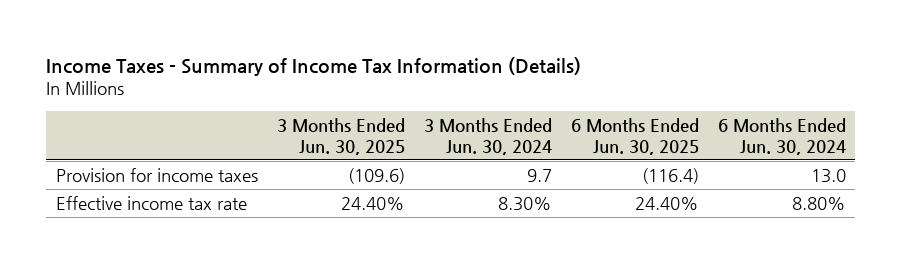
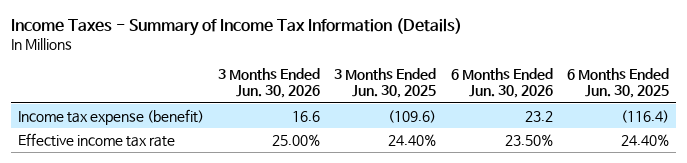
[423,117,552,155] 3 Months Ended Jun. 30, 2024 -> none
[717,117,846,155] 6 Months Ended Jun. 30, 2024 -> none
none -> [218,68,321,99] 3 Months Ended Jun. 30, 2026
none -> [450,68,553,99] 6 Months Ended Jun. 30, 2026
[55,167,258,182] Provision for income taxes -> [17,108,204,125] Income tax expense (benefit)

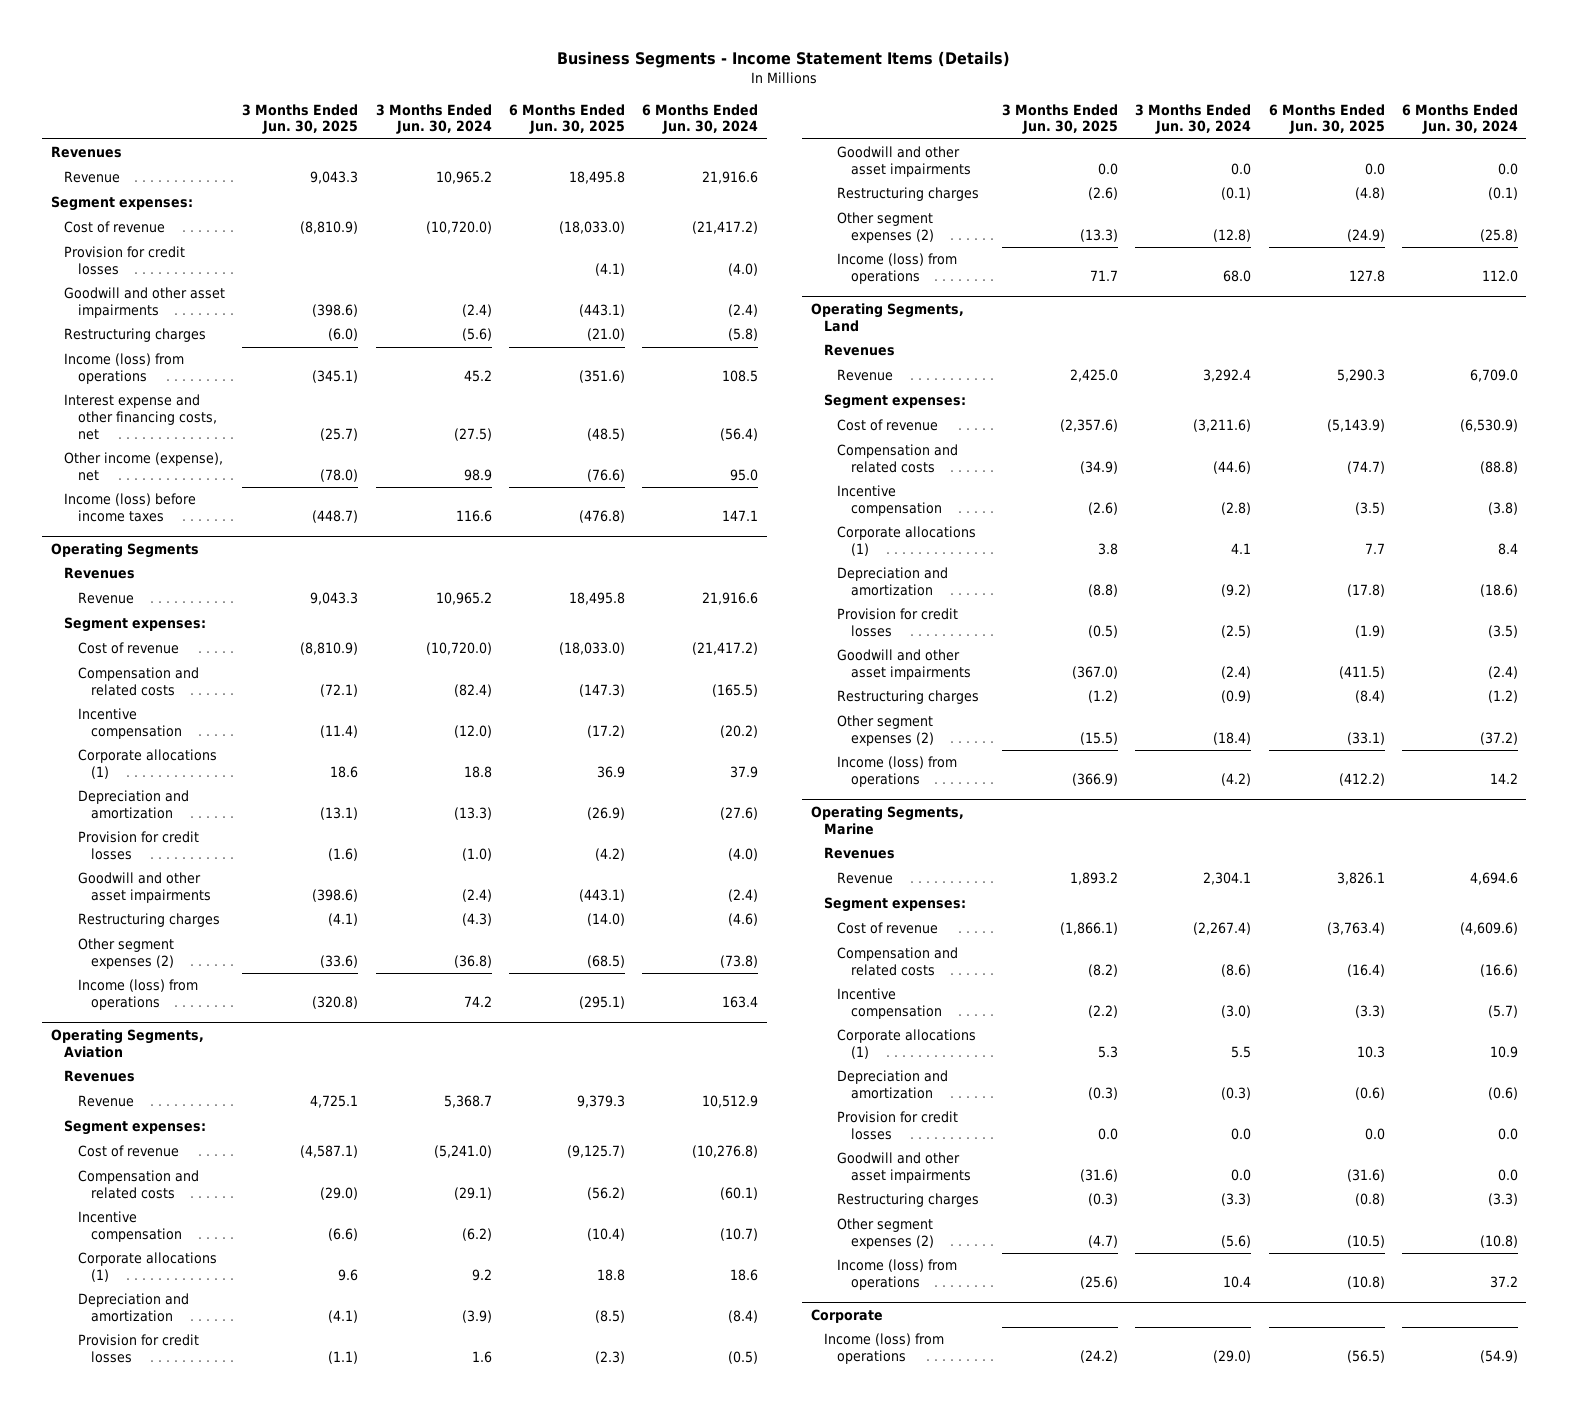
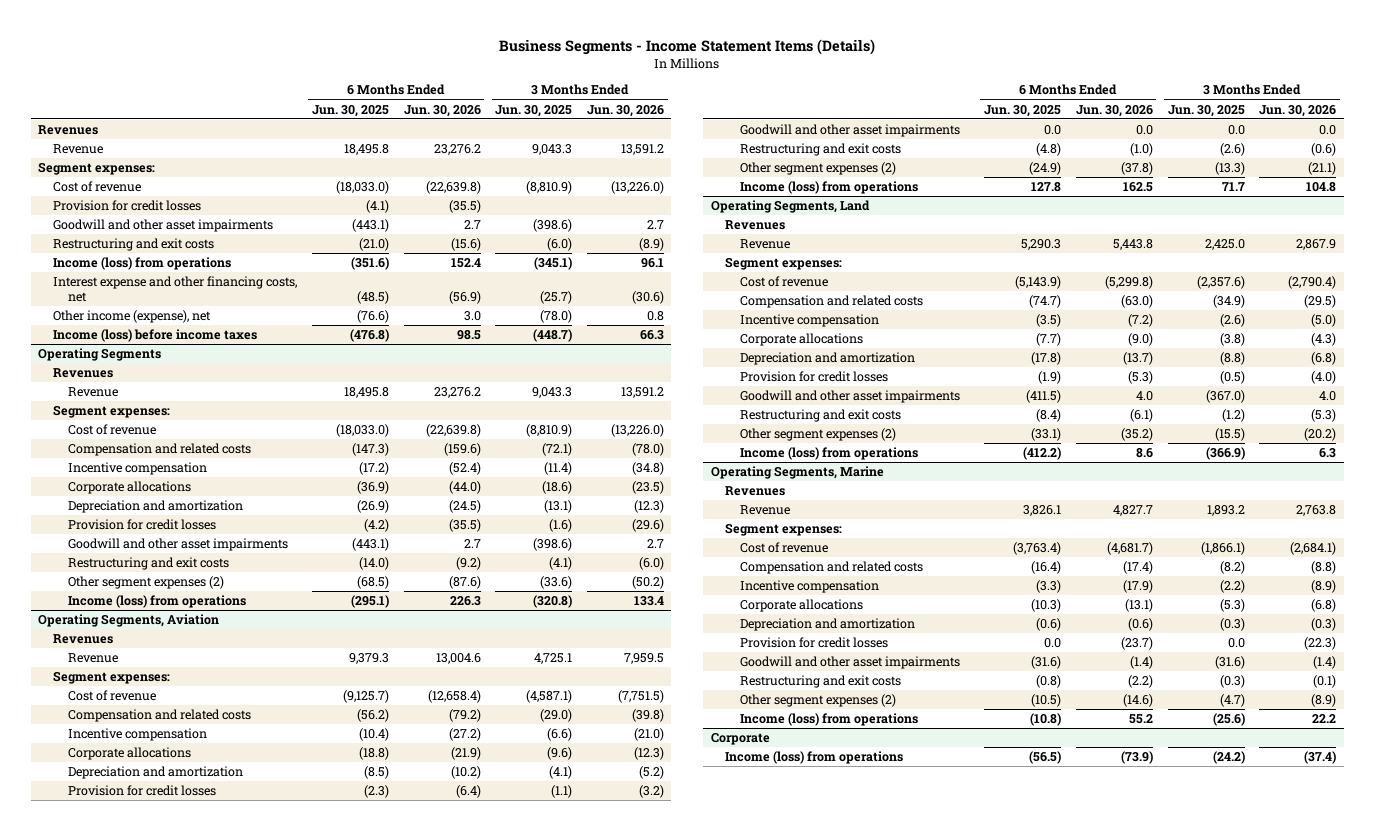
[375,103,492,135] 3 Months Ended Jun. 30, 2024 -> none
[642,103,759,135] 6 Months Ended Jun. 30, 2024 -> none
none -> [403,104,481,117] Jun. 30, 2026
none -> [587,104,665,117] Jun. 30, 2026
[64,328,207,343] Restructuring charges -> [53,238,215,252] Restructuring and exit costs
[77,749,217,780] Corporate allocations (1) -> [67,481,191,495] Corporate allocations
[330,766,359,779] 18.6 -> [542,481,573,495] (18.6)
[596,766,625,779] 36.9 -> [356,481,389,495] (36.9)
[77,913,220,928] Restructuring charges -> [67,557,229,571] Restructuring and exit costs
[77,1252,217,1283] Corporate allocations (1) -> [67,747,191,761] Corporate allocations
[338,1269,359,1282] 9.6 -> [547,747,573,761] (9.6)
[596,1269,625,1282] 18.8 -> [358,747,389,761] (18.8)
[837,187,980,202] Restructuring charges -> [740,143,902,157] Restructuring and exit costs
[837,526,977,557] Corporate allocations (1) -> [740,333,864,347] Corporate allocations
[1098,543,1119,556] 3.8 -> [1219,333,1245,347] (3.8)
[1364,543,1385,555] 7.7 -> [1036,333,1062,347] (7.7)
[837,690,980,705] Restructuring charges -> [740,409,902,423] Restructuring and exit costs
[837,1029,977,1060] Corporate allocations (1) -> [740,599,864,613] Corporate allocations
[1098,1046,1119,1059] 5.3 -> [1219,599,1245,613] (5.3)
[1356,1046,1385,1059] 10.3 -> [1031,599,1062,613] (10.3)
[837,1193,980,1208] Restructuring charges -> [740,675,902,689] Restructuring and exit costs

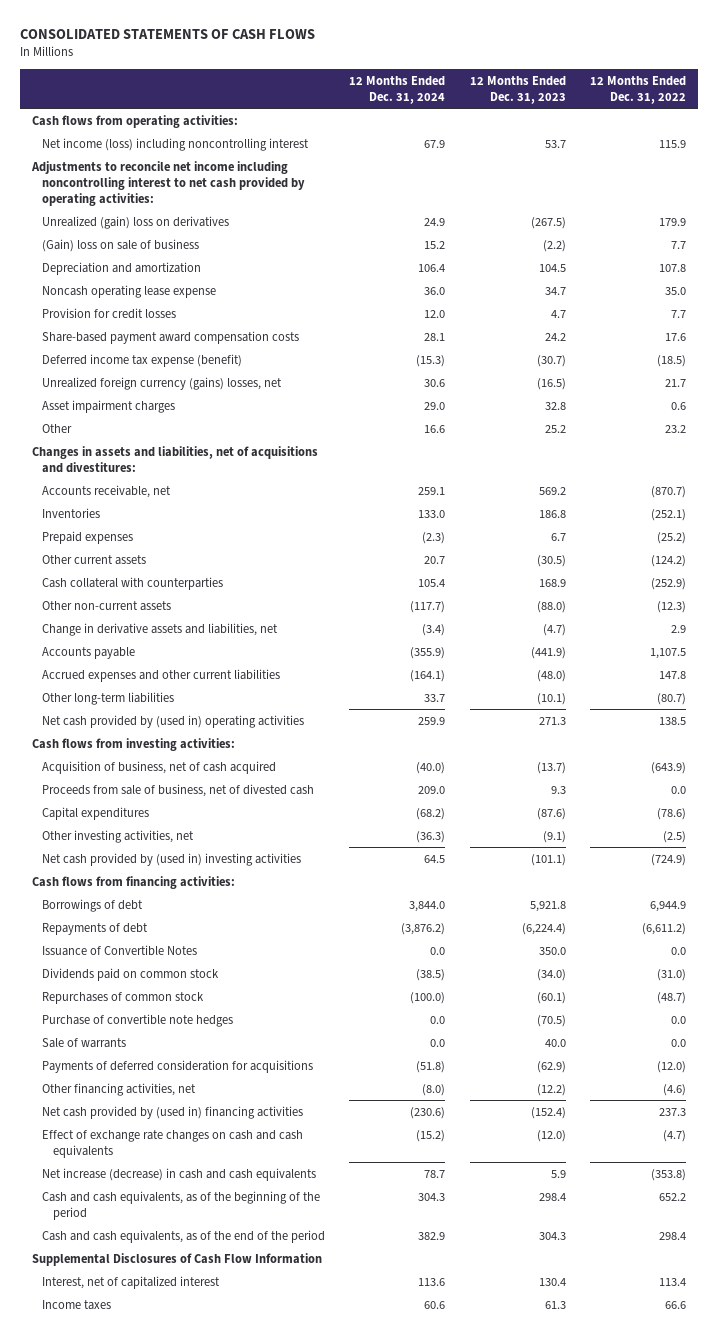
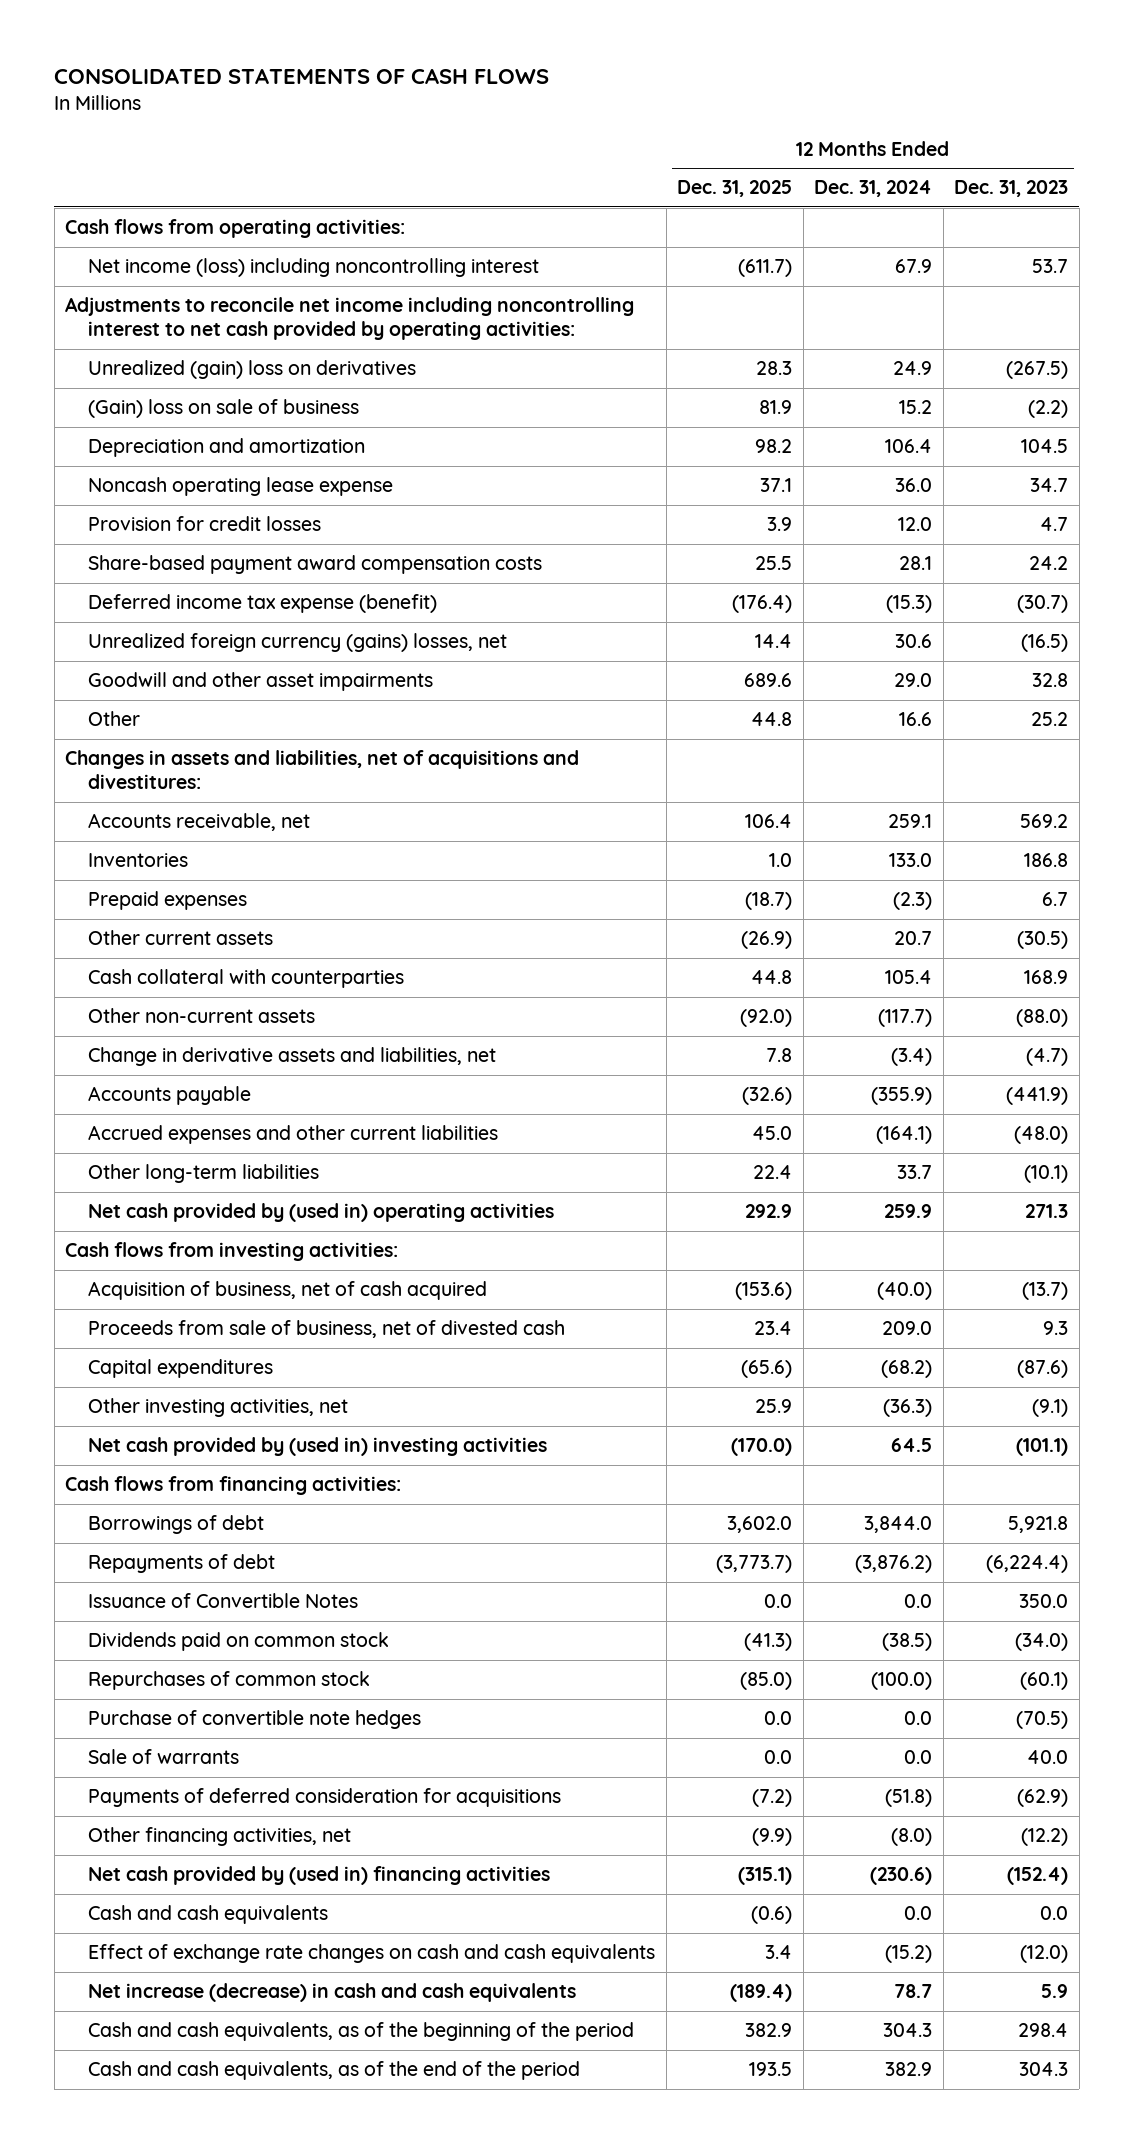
[589,75,686,104] 12 Months Ended Dec. 31, 2022 -> none
none -> [677,180,793,198] Dec. 31, 2025
[42,399,176,413] Asset impairment charges -> [88,672,434,692] Goodwill and other asset impairments
none -> [88,1905,329,1925] Cash and cash equivalents
[31,1252,322,1266] Supplemental Disclosures of Cash Flow Information -> none
[42,1275,221,1289] Interest, net of capitalized interest -> none
[42,1299,112,1310] Income taxes -> none

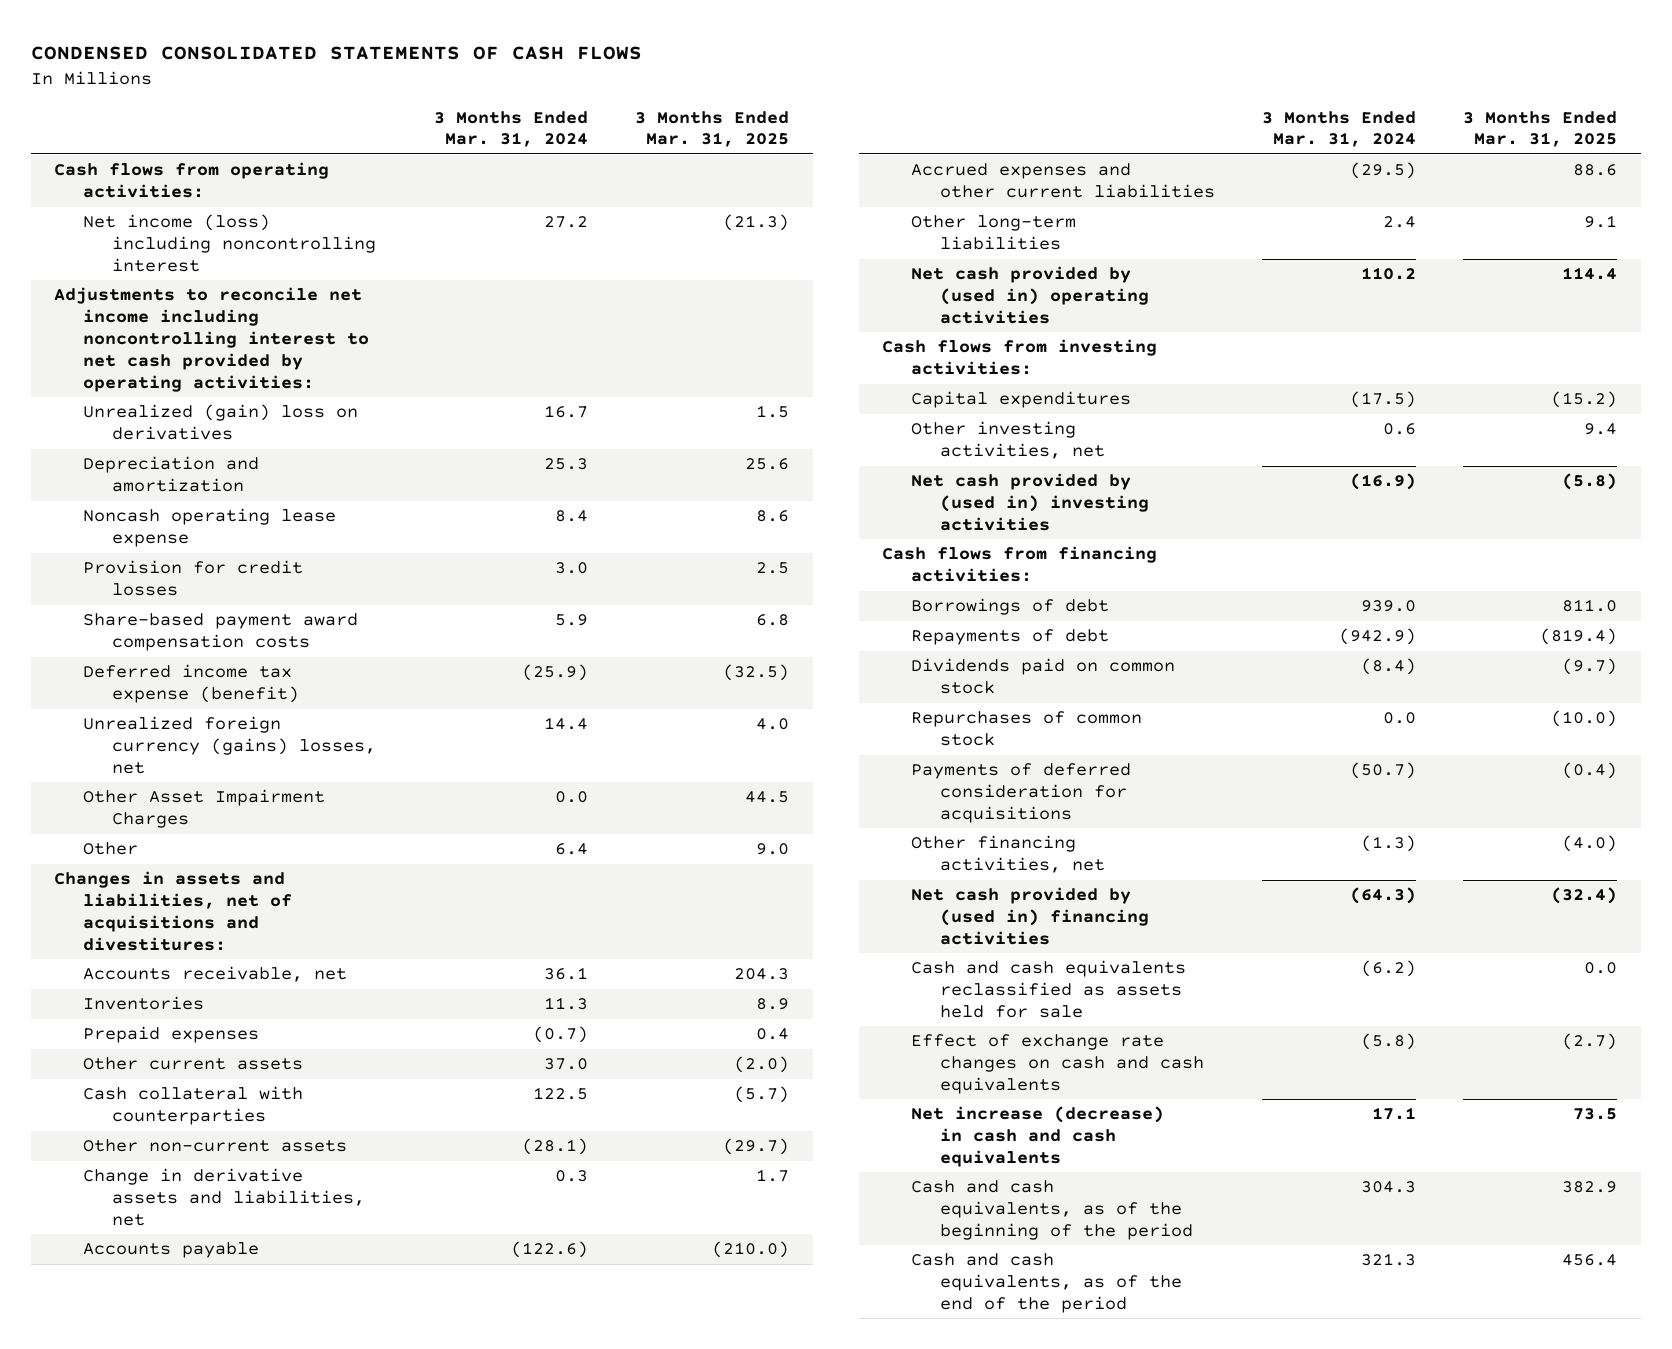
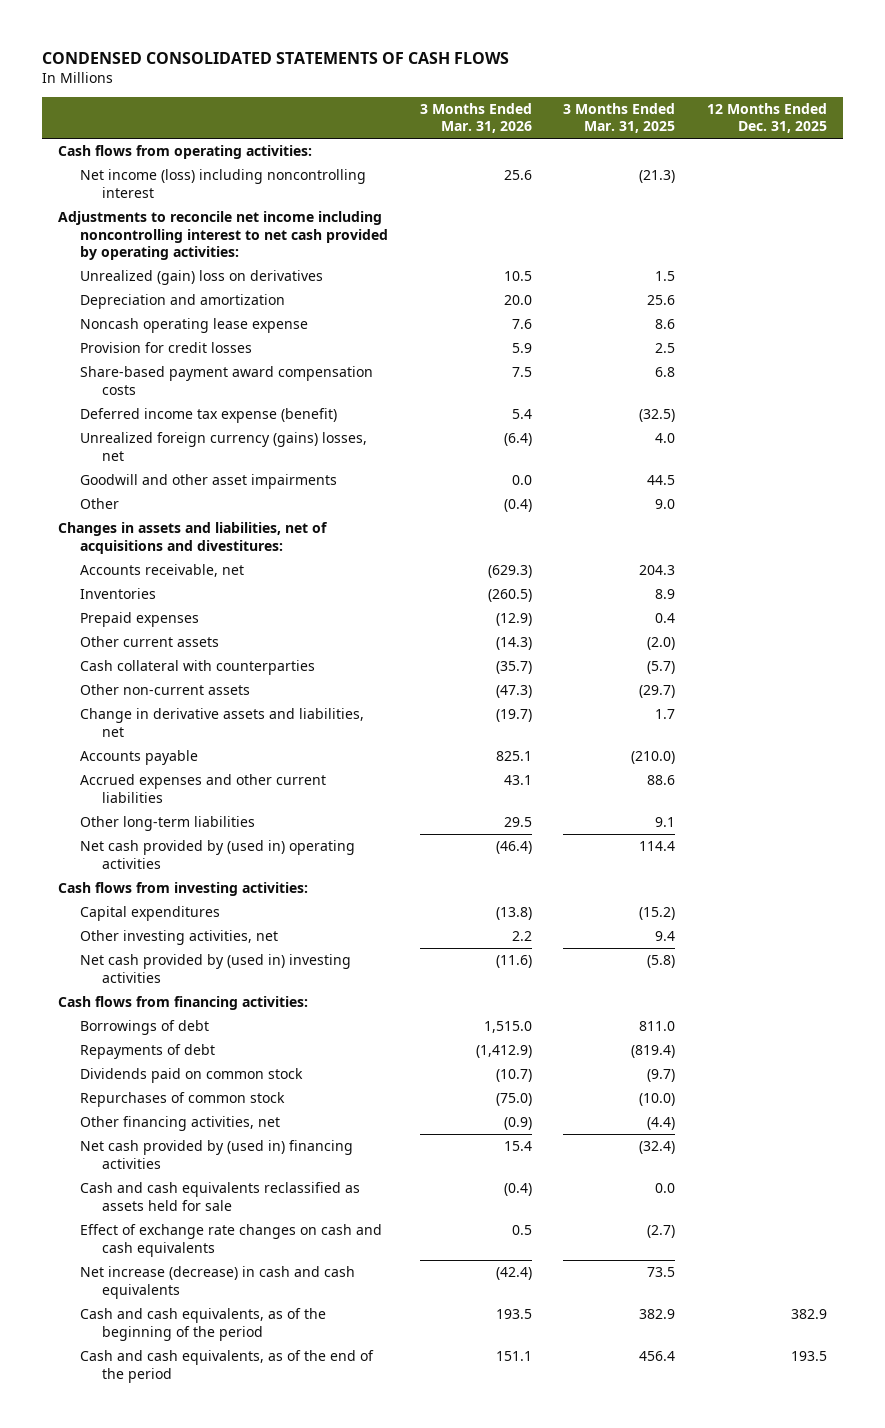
[434,110,589,148] 3 Months Ended Mar. 31, 2024 -> none
none -> [419,102,532,134] 3 Months Ended Mar. 31, 2026
none -> [706,102,827,134] 12 Months Ended Dec. 31, 2025
[83,789,326,829] Other Asset Impairment Charges -> [79,474,337,490] Goodwill and other asset impairments
[911,763,1132,823] Payments of deferred consideration for acquisitions -> none
[1562,835,1618,853] (4.0) -> [647,1117,676,1131] (4.4)

